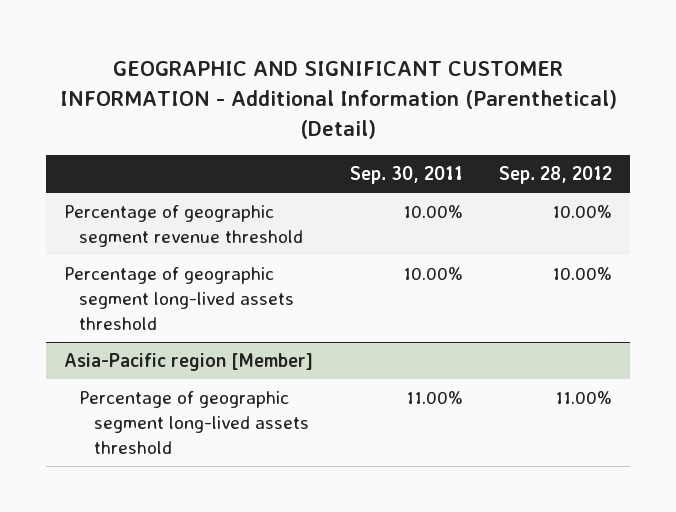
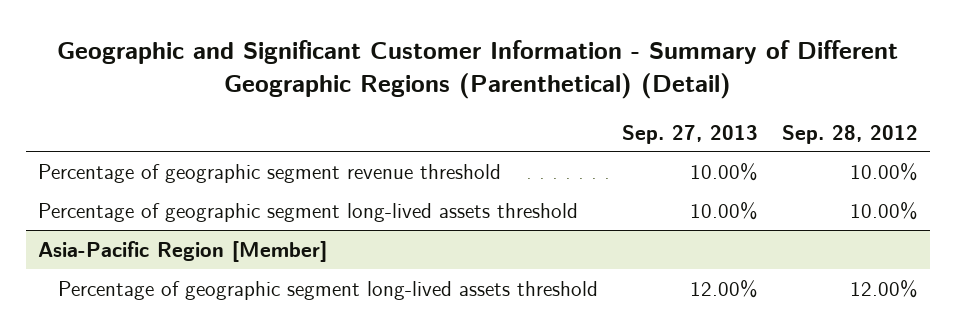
[60,61,618,139] GEOGRAPHIC AND SIGNIFICANT CUSTOMER INFORMATION - Additional Information (Parenthetical) (Detail) -> [56,39,898,99] Geographic and Significant Customer Information - Summary of Different Geographic Regions (Parenthetical) (Detail)
[349,166,463,185] Sep. 30, 2011 -> none
none -> [621,124,758,144] Sep. 27, 2013
[64,353,314,372] Asia-Pacific region [Member] -> [37,240,327,262] Asia-Pacific Region [Member]
[555,391,613,405] 11.00% -> [849,279,918,298] 12.00%

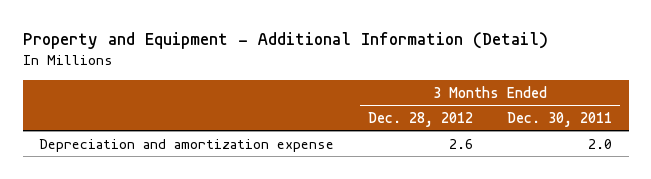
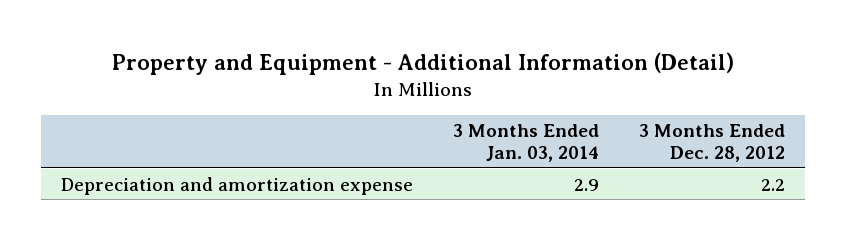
[506,111,612,127] Dec. 30, 2011 -> none
none -> [452,124,599,163] 3 Months Ended Jan. 03, 2014
[449,138,474,149] 2.6 -> [760,178,785,191] 2.2

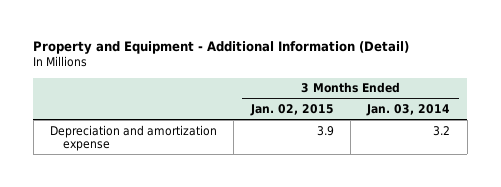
[638,124,785,163] 3 Months Ended Dec. 28, 2012 -> none
none -> [249,104,334,117] Jan. 02, 2015
[573,178,599,191] 2.9 -> [433,125,451,136] 3.2

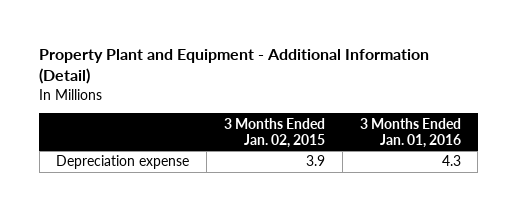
[33,40,410,54] Property and Equipment - Additional Information (Detail) -> [39,49,430,85] Property Plant and Equipment - Additional Information (Detail)
[366,104,451,117] Jan. 03, 2014 -> none
none -> [359,117,461,148] 3 Months Ended Jan. 01, 2016
[50,124,218,151] Depreciation and amortization expense -> [56,155,190,170] Depreciation expense

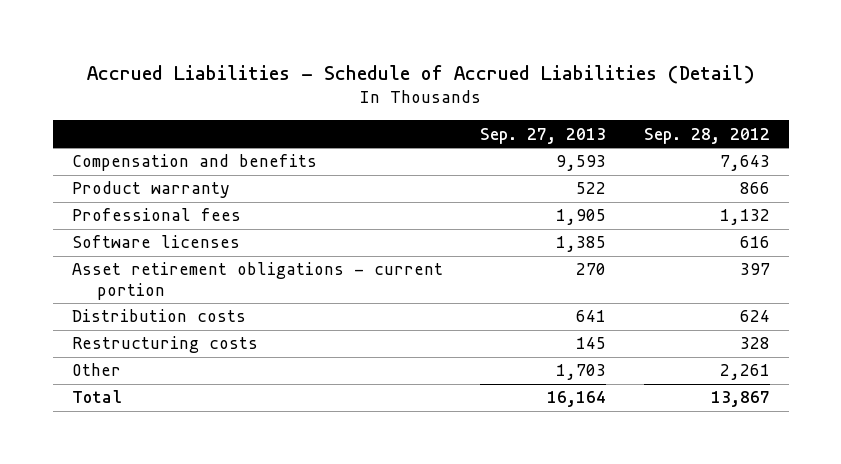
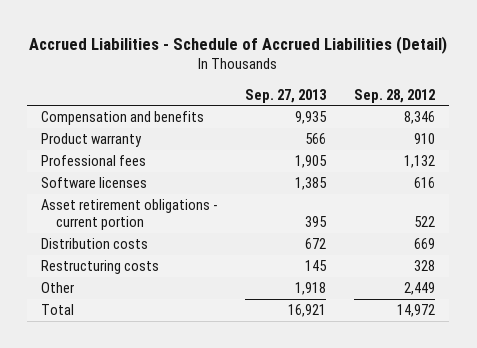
[556,155,607,172] 9,593 -> [295,110,328,124] 9,935
[719,155,770,172] 7,643 -> [404,110,436,124] 8,346
[576,182,607,195] 522 -> [305,132,327,144] 566
[739,182,770,195] 866 -> [414,132,436,144] 910
[576,263,607,276] 270 -> [305,216,328,228] 395
[739,263,770,276] 397 -> [414,216,436,228] 522
[576,310,607,323] 641 -> [305,237,327,249] 672
[739,310,770,323] 624 -> [414,237,436,249] 669
[556,364,607,381] 1,703 -> [295,281,327,295] 1,918
[719,364,770,381] 2,261 -> [404,281,436,295] 2,449
[547,391,607,408] 16,164 -> [288,303,327,317] 16,921
[710,391,770,408] 13,867 -> [397,303,436,317] 14,972

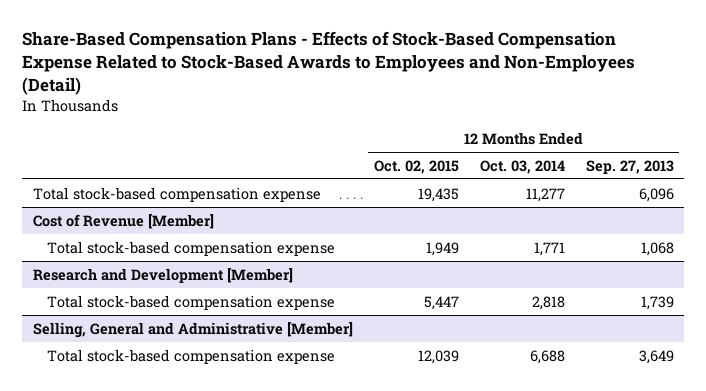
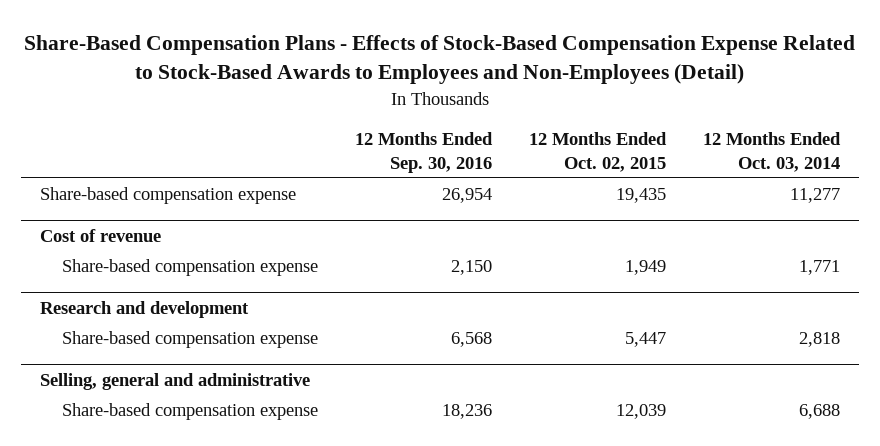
[585,159,674,174] Sep. 27, 2013 -> none
none -> [355,131,494,173] 12 Months Ended Sep. 30, 2016
[32,186,321,202] Total stock-based compensation expense -> [40,187,297,205] Share-based compensation expense
[32,213,214,229] Cost of Revenue [Member] -> [40,229,162,243] Cost of revenue
[47,240,336,256] Total stock-based compensation expense -> [61,259,318,277] Share-based compensation expense
[32,267,293,283] Research and Development [Member] -> [40,301,250,319] Research and development
[47,294,336,310] Total stock-based compensation expense -> [61,331,318,349] Share-based compensation expense
[32,321,353,338] Selling, General and Administrative [Member] -> [40,373,311,391] Selling, general and administrative
[47,348,336,364] Total stock-based compensation expense -> [61,403,318,421] Share-based compensation expense

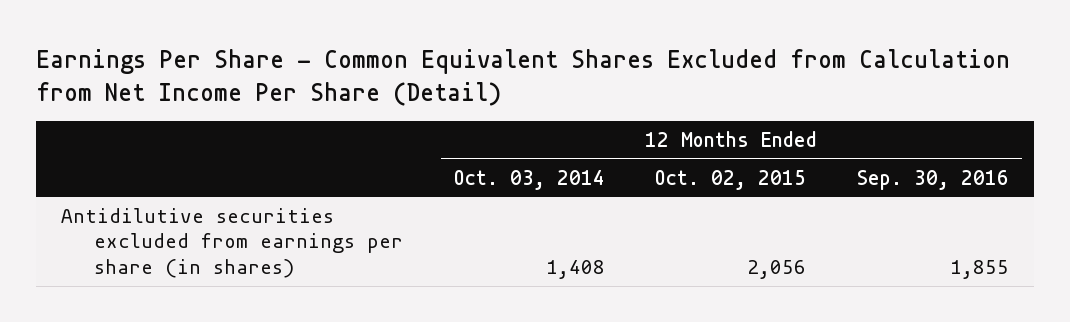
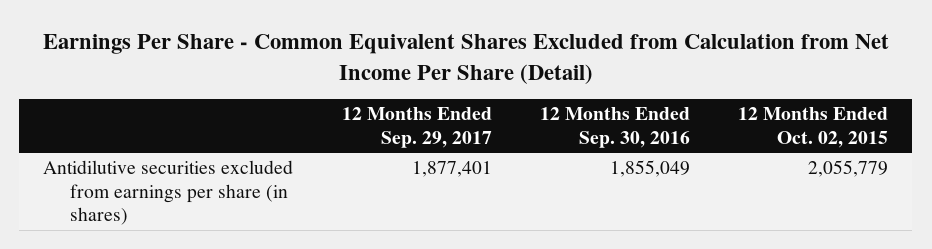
[453,169,605,190] Oct. 03, 2014 -> none
none -> [341,107,492,148] 12 Months Ended Sep. 29, 2017
[747,260,807,280] 2,056 -> [808,160,889,178] 2,055,779
[950,260,1010,280] 1,855 -> [609,160,690,178] 1,855,049

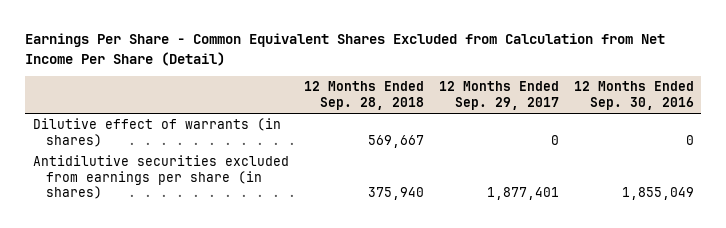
[738,107,889,148] 12 Months Ended Oct. 02, 2015 -> none
none -> [303,81,424,110] 12 Months Ended Sep. 28, 2018
none -> [32,118,281,147] Dilutive effect of warrants (in shares)

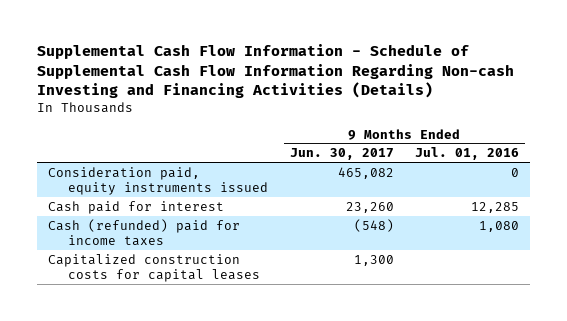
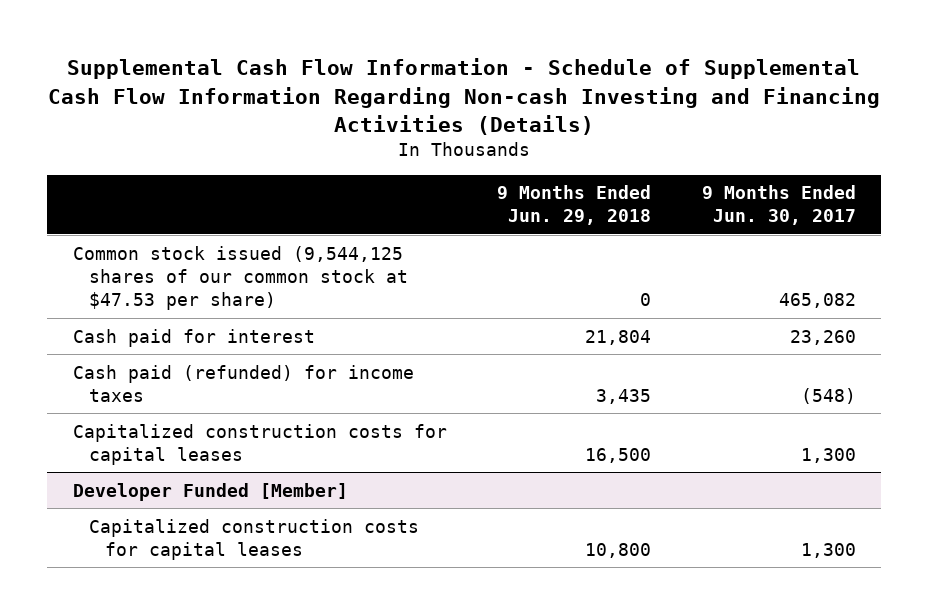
[415,147,520,161] Jul. 01, 2016 -> none
none -> [497,185,652,226] 9 Months Ended Jun. 29, 2018
[47,166,268,195] Consideration paid, equity instruments issued -> [72,245,408,311] Common stock issued (9,544,125 shares of our common stock at $47.53 per share)
[47,218,240,246] Cash (refunded) paid for income taxes -> [72,364,414,402] Cash paid (refunded) for income taxes
none -> [72,482,348,501] Developer Funded [Member]
none -> [88,518,419,560] Capitalized construction costs for capital leases

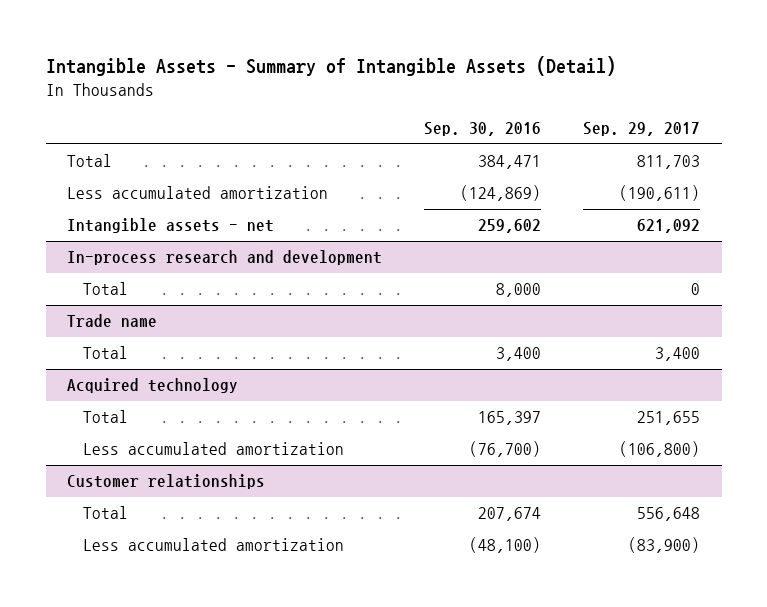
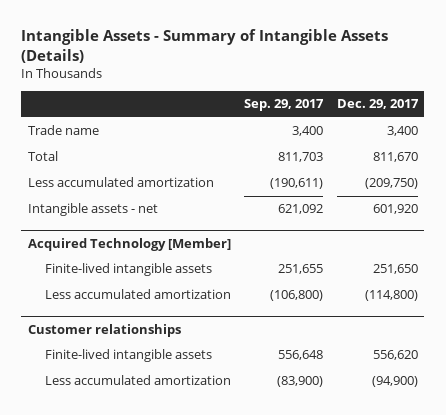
[45,55,616,76] Intangible Assets - Summary of Intangible Assets (Detail) -> [21,29,389,63] Intangible Assets - Summary of Intangible Assets (Details)
[424,122,542,137] Sep. 30, 2016 -> none
none -> [336,99,419,110] Dec. 29, 2017
none -> [28,125,100,136] Trade name
[66,250,382,266] In-process research and development -> none
[82,282,128,296] Total -> none
[66,314,157,328] Trade name -> none
[82,346,128,360] Total -> none
[66,378,238,394] Acquired technology -> [28,237,232,251] Acquired Technology [Member]
[82,410,128,424] Total -> [44,263,212,277] Finite-lived intangible assets
[82,506,128,520] Total -> [44,349,212,363] Finite-lived intangible assets

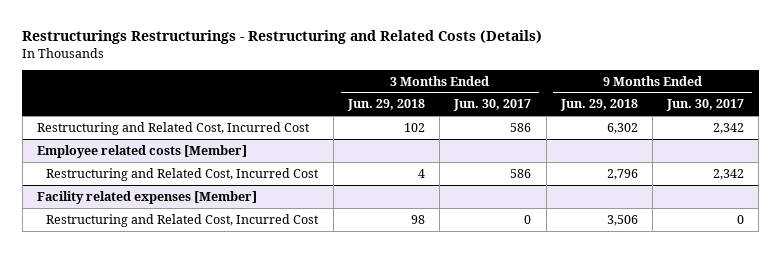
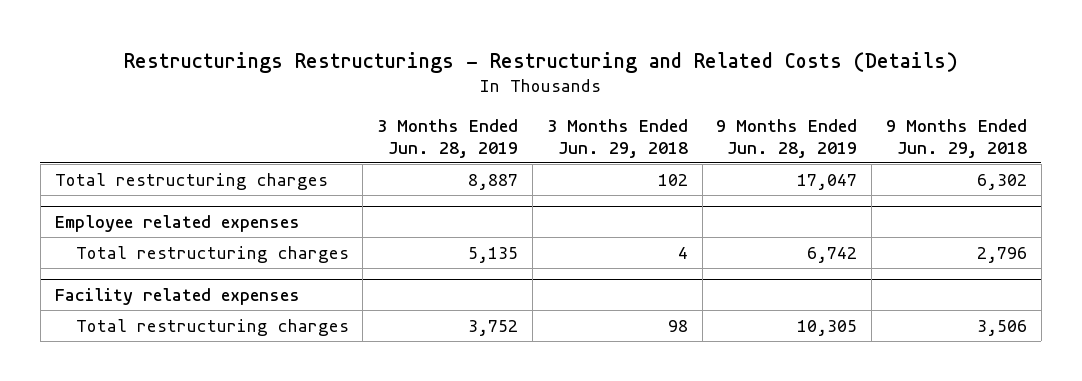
[453,99,532,112] Jun. 30, 2017 -> none
[666,99,745,112] Jun. 30, 2017 -> none
none -> [377,118,519,158] 3 Months Ended Jun. 28, 2019
none -> [716,118,858,158] 9 Months Ended Jun. 28, 2019
[36,121,310,135] Restructuring and Related Cost, Incurred Cost -> [54,172,328,190] Total restructuring charges
[36,144,247,158] Employee related costs [Member] -> [54,214,300,232] Employee related expenses
[46,167,320,181] Restructuring and Related Cost, Incurred Cost -> [75,245,349,263] Total restructuring charges
[36,190,257,204] Facility related expenses [Member] -> [54,287,300,305] Facility related expenses
[46,213,320,227] Restructuring and Related Cost, Incurred Cost -> [75,318,349,336] Total restructuring charges

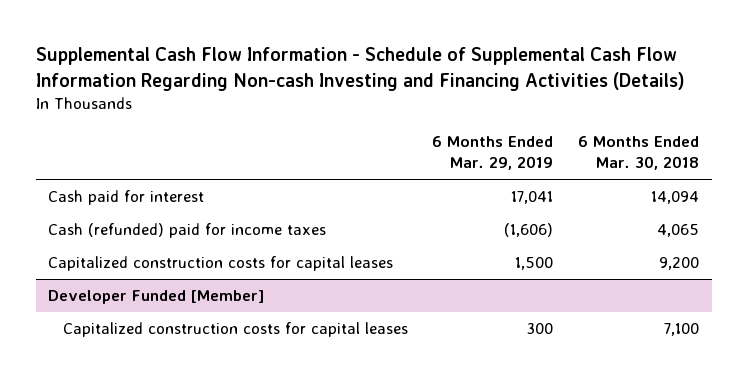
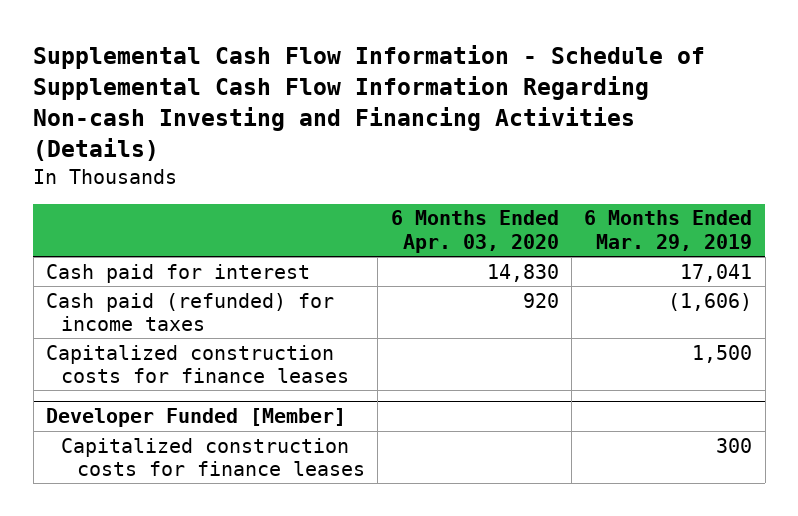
[578,136,700,171] 6 Months Ended Mar. 30, 2018 -> none
none -> [390,210,559,253] 6 Months Ended Apr. 03, 2020
[48,222,327,238] Cash (refunded) paid for income taxes -> [45,292,334,332] Cash paid (refunded) for income taxes
[48,255,394,271] Capitalized construction costs for capital leases -> [45,344,350,384] Capitalized construction costs for finance leases
[62,321,408,337] Capitalized construction costs for capital leases -> [61,437,365,477] Capitalized construction costs for finance leases

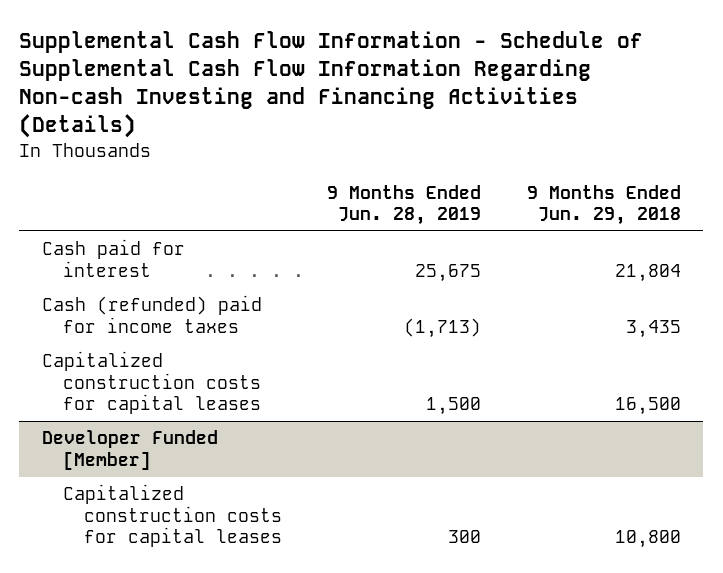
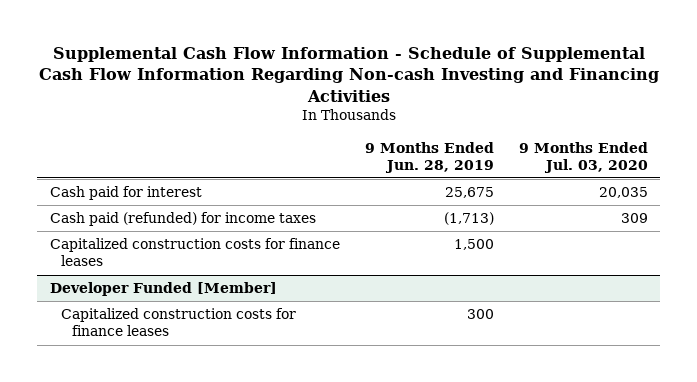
[19,30,644,139] Supplemental Cash Flow Information - Schedule of Supplemental Cash Flow Information Regarding Non-cash Investing and Financing Activities (Details) -> [38,46,659,102] Supplemental Cash Flow Information - Schedule of Supplemental Cash Flow Information Regarding Non-cash Investing and Financing Activities
[526,184,681,226] 9 Months Ended Jun. 29, 2018 -> none
none -> [518,141,648,173] 9 Months Ended Jul. 03, 2020
[42,295,263,333] Cash (refunded) paid for income taxes -> [49,212,316,227] Cash paid (refunded) for income taxes
[42,351,261,415] Capitalized construction costs for capital leases -> [49,238,340,267] Capitalized construction costs for finance leases
[62,484,282,548] Capitalized construction costs for capital leases -> [60,308,296,337] Capitalized construction costs for finance leases

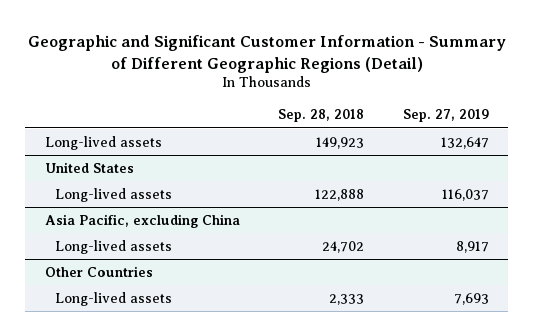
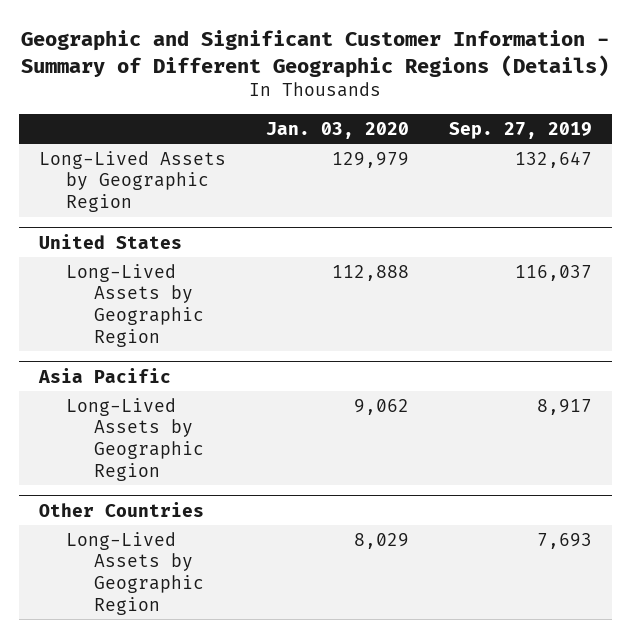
[27,35,506,73] Geographic and Significant Customer Information - Summary of Different Geographic Regions (Detail) -> [21,29,610,78] Geographic and Significant Customer Information - Summary of Different Geographic Regions (Details)
[278,109,365,123] Sep. 28, 2018 -> none
none -> [265,121,409,139] Jan. 03, 2020
[44,135,162,150] Long-lived assets -> [38,150,226,213] Long-Lived Assets by Geographic Region
[54,187,172,202] Long-lived assets -> [66,263,205,347] Long-Lived Assets by Geographic Region
[44,213,240,228] Asia Pacific, excluding China -> [37,367,171,383] Asia Pacific
[54,239,172,254] Long-lived assets -> [66,397,205,481] Long-Lived Assets by Geographic Region
[54,291,172,306] Long-lived assets -> [66,531,205,615] Long-Lived Assets by Geographic Region

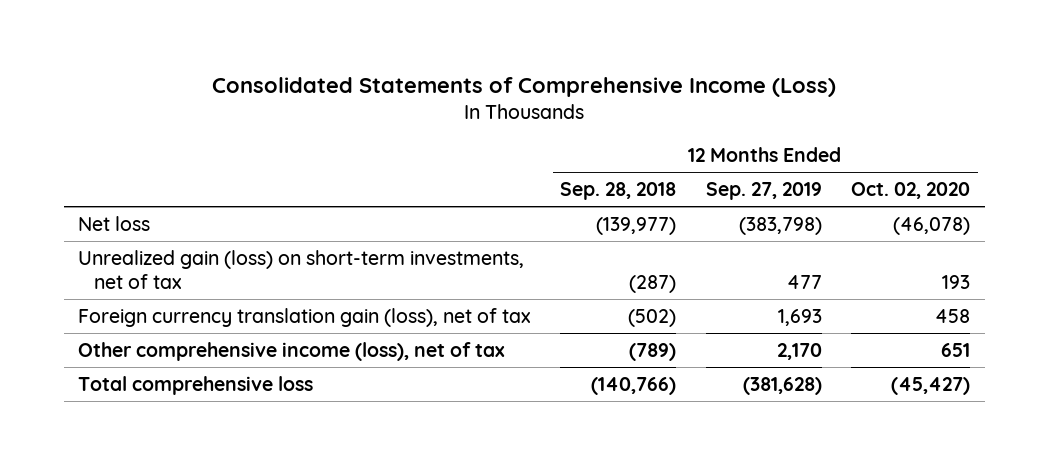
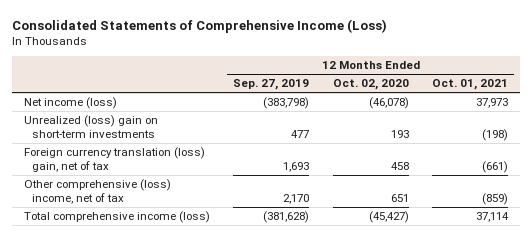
[560,182,677,201] Sep. 28, 2018 -> none
none -> [431,79,508,91] Oct. 01, 2021
[78,215,151,231] Net loss -> [23,96,117,109] Net income (loss)
[78,249,525,289] Unrealized gain (loss) on short-term investments, net of tax -> [23,114,158,139] Unrealized (loss) gain on short-term investments
[78,307,532,327] Foreign currency translation gain (loss), net of tax -> [23,146,205,173] Foreign currency translation (loss) gain, net of tax
[78,341,506,361] Other comprehensive income (loss), net of tax -> [23,178,171,205] Other comprehensive (loss) income, net of tax
[78,375,314,395] Total comprehensive loss -> [23,210,210,223] Total comprehensive income (loss)

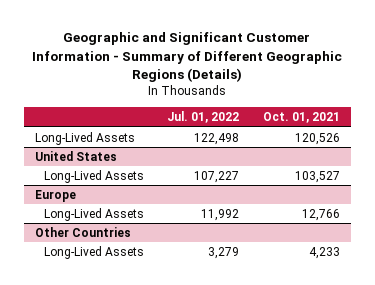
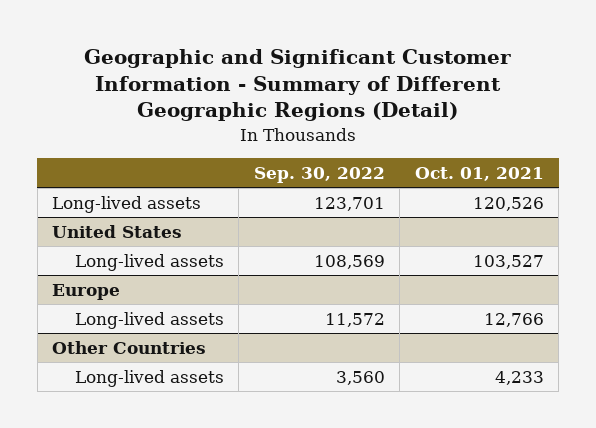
[32,32,343,83] Geographic and Significant Customer Information - Summary of Different Geographic Regions (Details) -> [83,48,511,122] Geographic and Significant Customer Information - Summary of Different Geographic Regions (Detail)
[167,111,240,124] Jul. 01, 2022 -> none
none -> [253,166,385,183] Sep. 30, 2022
[35,131,136,145] Long-Lived Assets -> [52,195,202,213] Long-lived assets
[44,169,145,183] Long-Lived Assets -> [74,253,224,271] Long-lived assets
[44,207,145,221] Long-Lived Assets -> [74,311,224,329] Long-lived assets
[44,245,145,259] Long-Lived Assets -> [74,369,224,387] Long-lived assets

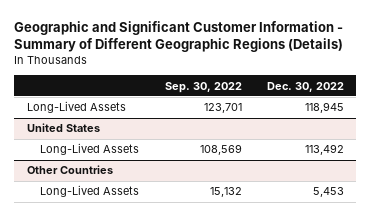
[83,48,511,122] Geographic and Significant Customer Information - Summary of Different Geographic Regions (Detail) -> [14,20,344,52] Geographic and Significant Customer Information - Summary of Different Geographic Regions (Details)
[414,166,544,181] Oct. 01, 2021 -> none
none -> [266,81,344,92] Dec. 30, 2022
[52,195,202,213] Long-lived assets -> [26,101,126,114] Long-Lived Assets
[52,283,121,300] Europe -> none
[74,311,224,329] Long-lived assets -> none
[74,253,224,271] Long-lived assets -> [40,143,140,156] Long-Lived Assets
[74,369,224,387] Long-lived assets -> [40,185,140,198] Long-Lived Assets
[335,370,385,385] 3,560 -> [209,187,242,198] 15,132

